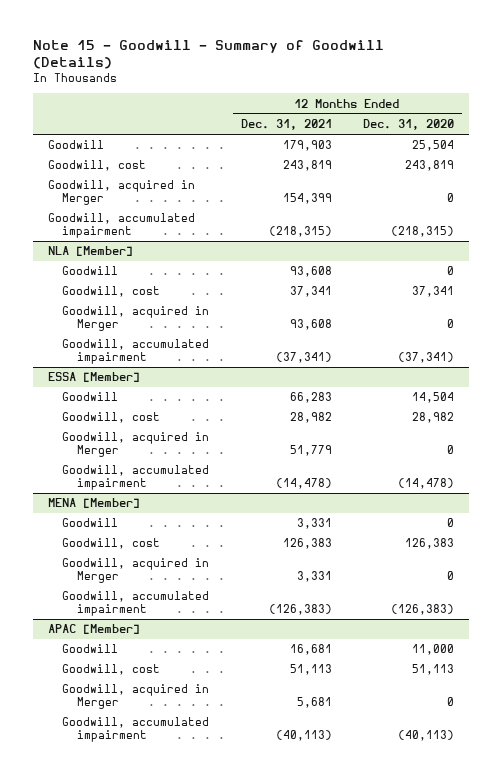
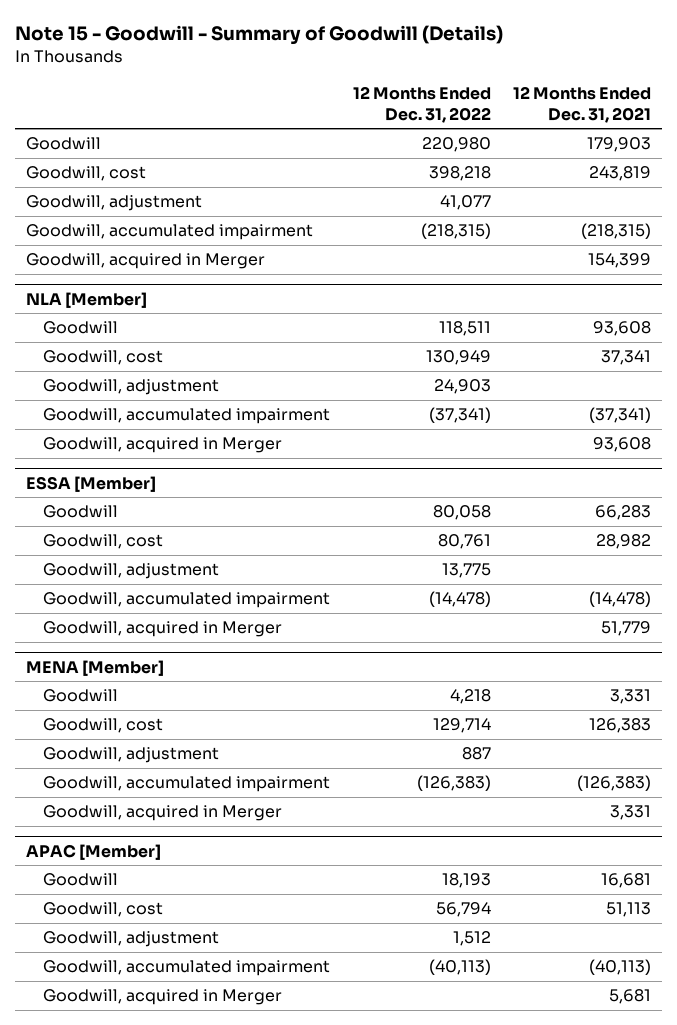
[362,119,454,131] Dec. 31, 2020 -> none
none -> [352,85,491,123] 12 Months Ended Dec. 31, 2022
none -> [26,195,203,212] Goodwill, adjustment
[48,180,196,206] Goodwill, acquired in Merger -> [26,253,266,270] Goodwill, acquired in Merger
none -> [43,379,220,396] Goodwill, adjustment
[62,306,210,332] Goodwill, acquired in Merger -> [43,437,283,454] Goodwill, acquired in Merger
none -> [43,563,220,580] Goodwill, adjustment
[62,432,210,458] Goodwill, acquired in Merger -> [43,621,283,638] Goodwill, acquired in Merger
none -> [43,747,220,764] Goodwill, adjustment
[62,558,210,584] Goodwill, acquired in Merger -> [43,805,283,822] Goodwill, acquired in Merger
none -> [43,931,220,948] Goodwill, adjustment
[62,684,210,710] Goodwill, acquired in Merger -> [43,989,283,1006] Goodwill, acquired in Merger

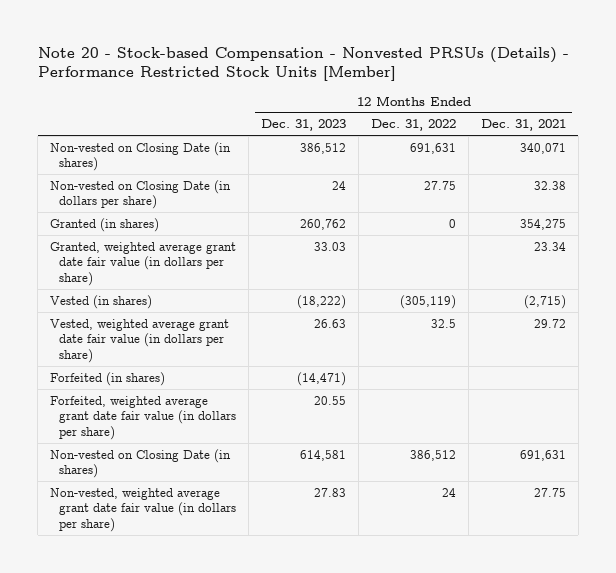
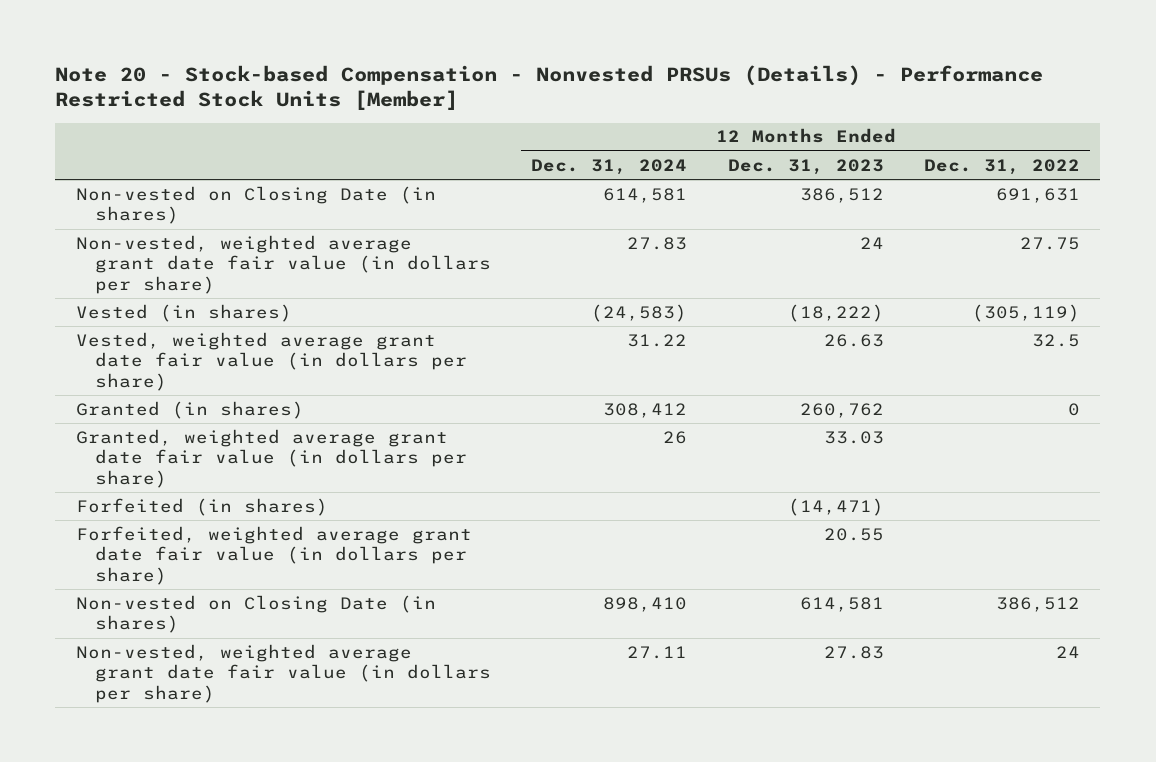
[480,119,566,132] Dec. 31, 2021 -> none
none -> [531,158,688,175] Dec. 31, 2024
[50,179,232,210] Non-vested on Closing Date (in dollars per share) -> [75,234,492,294] Non-vested, weighted average grant date fair value (in dollars per share)
[50,217,160,232] Granted (in shares) -> [75,400,304,419] Granted (in shares)
[50,241,237,287] Granted, weighted average grant date fair value (in dollars per share) -> [75,428,468,488] Granted, weighted average grant date fair value (in dollars per share)

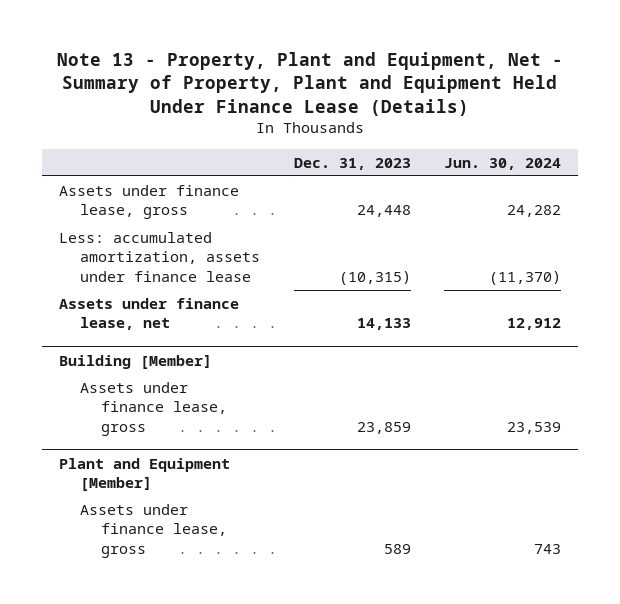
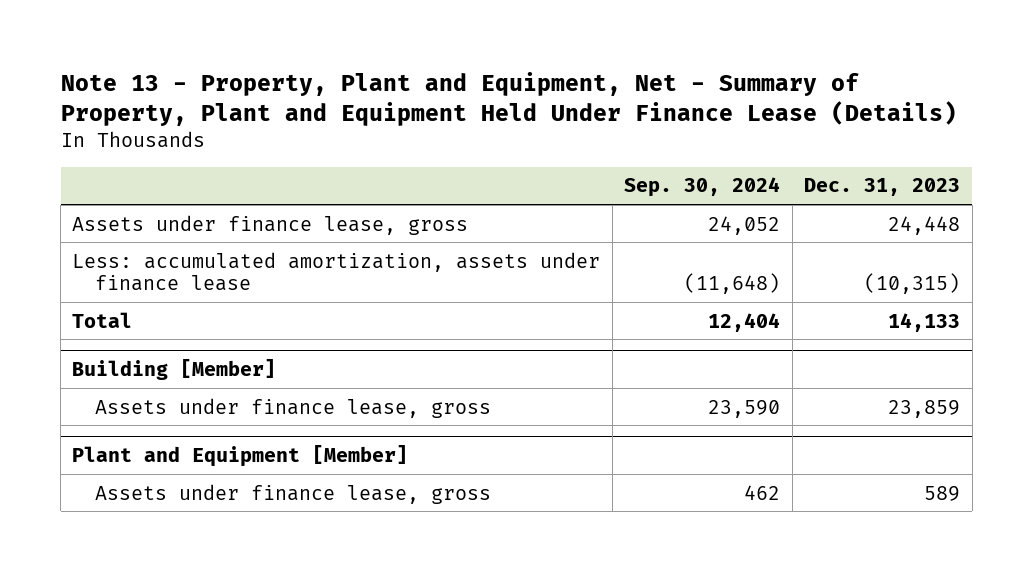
[444,157,562,170] Jun. 30, 2024 -> none
none -> [624,177,781,198] Sep. 30, 2024
[59,298,240,331] Assets under finance lease, net -> [72,311,133,328] Total

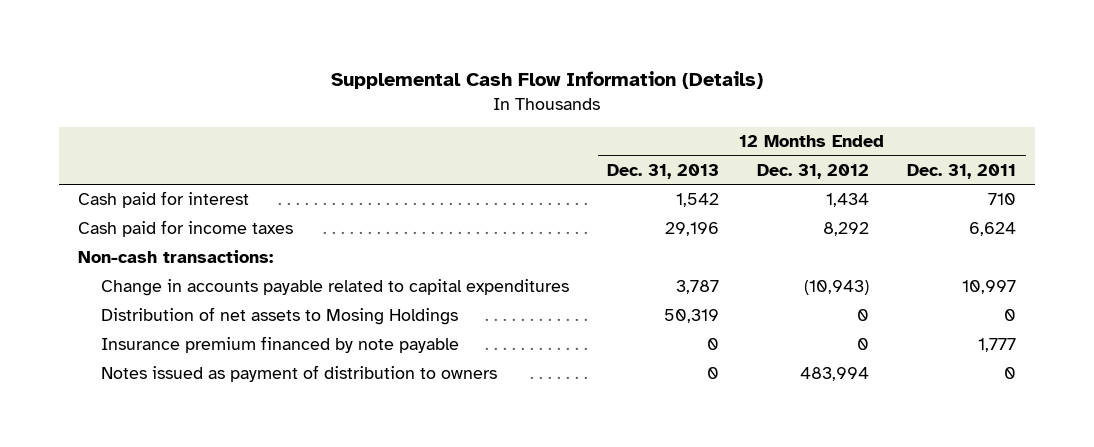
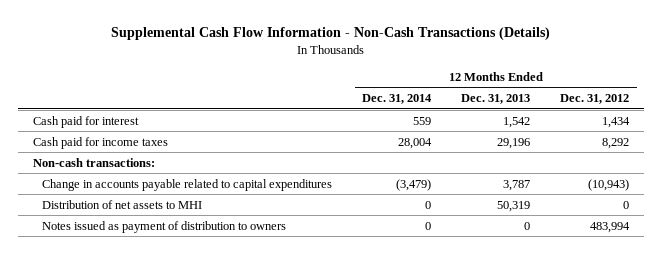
[330,70,763,89] Supplemental Cash Flow Information (Details) -> [111,26,551,40] Supplemental Cash Flow Information - Non-Cash Transactions (Details)
[907,163,1017,179] Dec. 31, 2011 -> none
none -> [362,94,433,105] Dec. 31, 2014
[101,336,460,354] Insurance premium financed by note payable -> none
[101,307,459,326] Distribution of net assets to Mosing Holdings -> [42,199,203,209] Distribution of net assets to MHI

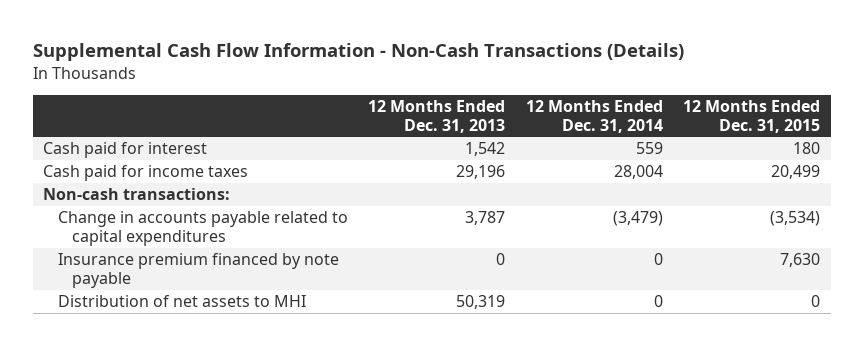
[560,94,630,105] Dec. 31, 2012 -> none
none -> [683,100,821,133] 12 Months Ended Dec. 31, 2015
none -> [57,253,339,288] Insurance premium financed by note payable
[42,220,287,233] Notes issued as payment of distribution to owners -> none

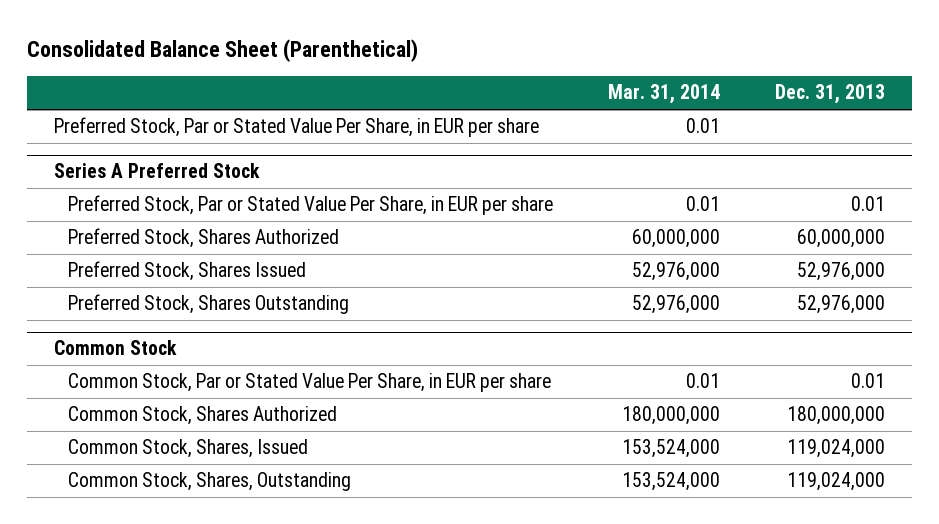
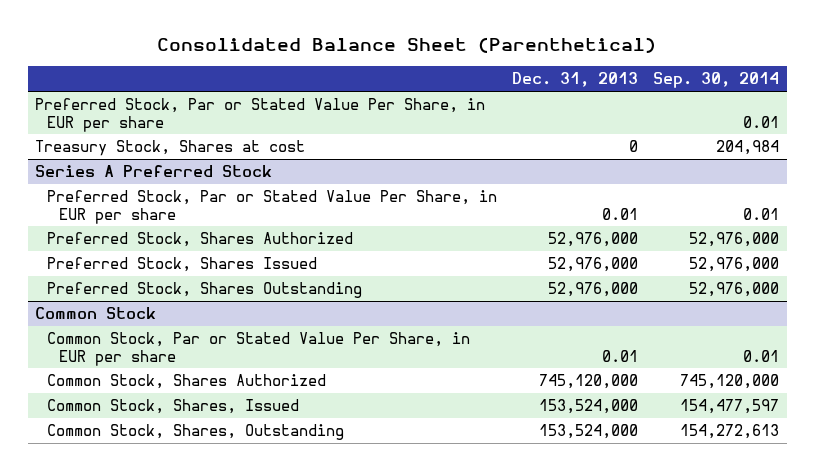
[607,84,720,105] Mar. 31, 2014 -> none
none -> [653,72,780,89] Sep. 30, 2014
none -> [35,140,306,157] Treasury Stock, Shares at cost
[796,229,885,249] 60,000,000 -> [548,232,639,248] 52,976,000
[786,406,885,426] 180,000,000 -> [539,374,639,390] 745,120,000
[786,439,885,459] 119,024,000 -> [539,399,639,415] 153,524,000
[786,472,885,492] 119,024,000 -> [539,424,639,440] 153,524,000

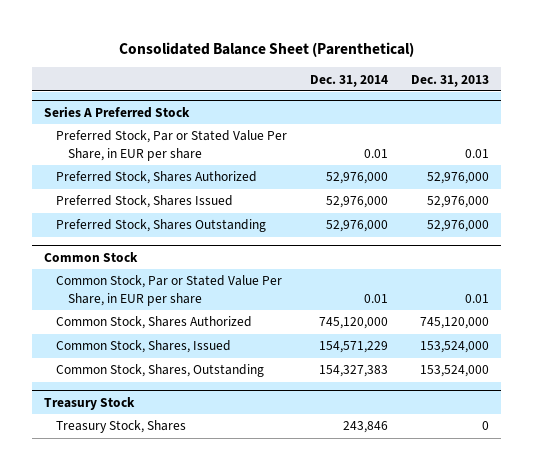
[653,72,780,89] Sep. 30, 2014 -> none
none -> [310,74,389,87] Dec. 31, 2014
[35,98,486,132] Preferred Stock, Par or Stated Value Per Share, in EUR per share -> none
[35,140,306,157] Treasury Stock, Shares at cost -> none
none -> [43,397,135,411] Treasury Stock
none -> [56,420,187,434] Treasury Stock, Shares

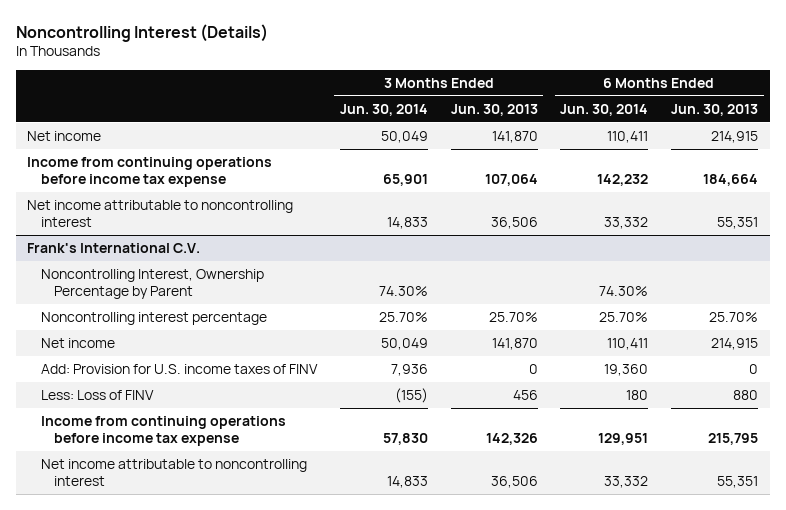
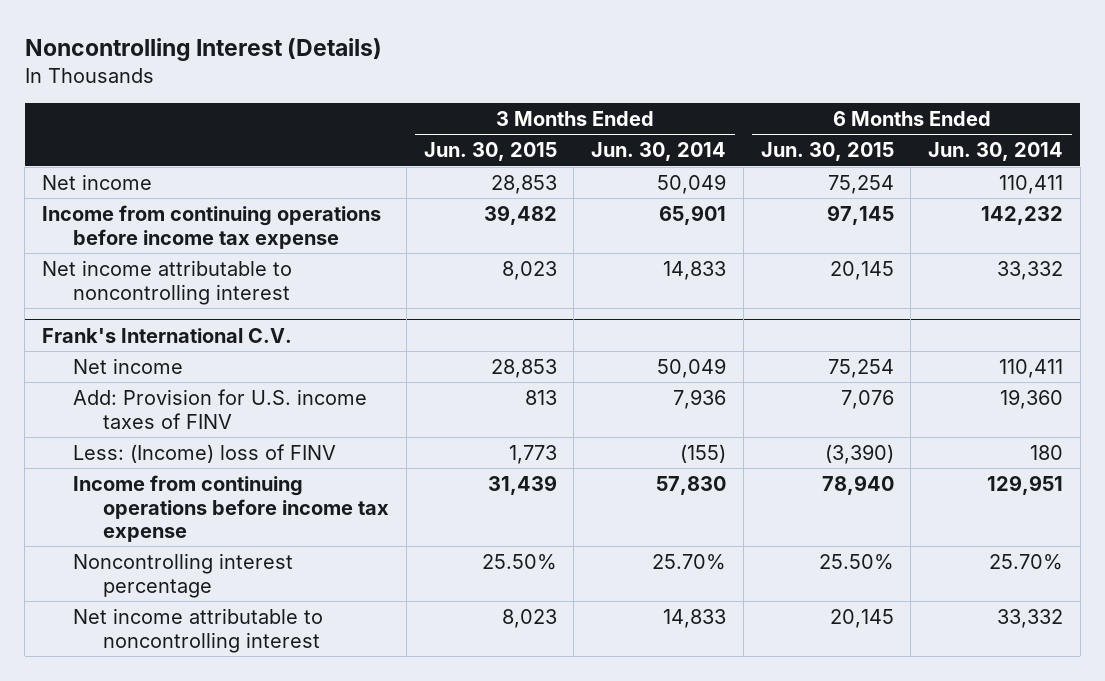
[450,103,538,116] Jun. 30, 2013 -> none
[671,103,759,116] Jun. 30, 2013 -> none
none -> [423,142,557,162] Jun. 30, 2015
none -> [760,142,894,162] Jun. 30, 2015
[40,268,264,299] Noncontrolling Interest, Ownership Percentage by Parent -> none
[40,389,154,400] Less: Loss of FINV -> [72,444,336,464] Less: (Income) loss of FINV
[40,311,267,325] Noncontrolling interest percentage -> [72,553,293,598] Noncontrolling interest percentage

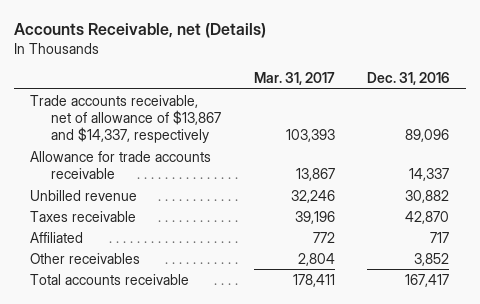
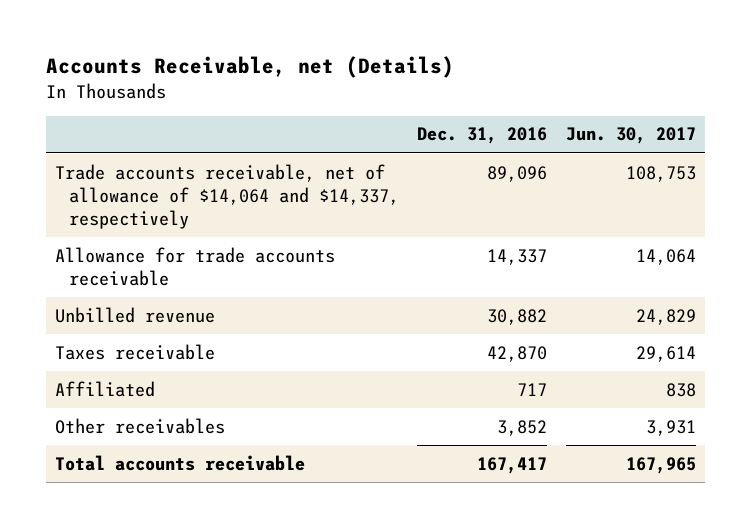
[253,72,335,86] Mar. 31, 2017 -> none
none -> [565,127,696,145] Jun. 30, 2017
[30,94,222,144] Trade accounts receivable, net of allowance of $13,867 and $14,337, respectively -> [54,163,400,230] Trade accounts receivable, net of allowance of $14,064 and $14,337, respectively

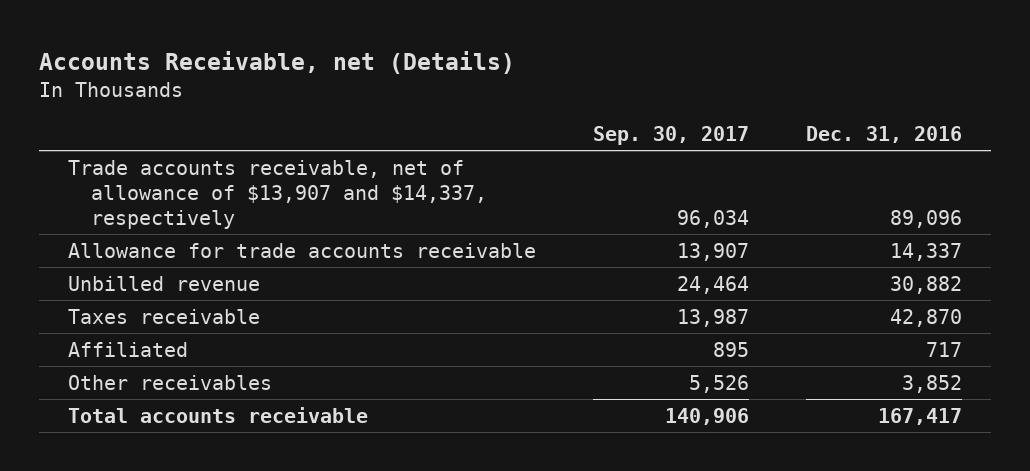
[565,127,696,145] Jun. 30, 2017 -> none
none -> [593,126,750,146] Sep. 30, 2017
[54,163,400,230] Trade accounts receivable, net of allowance of $14,064 and $14,337, respectively -> [68,159,487,229] Trade accounts receivable, net of allowance of $13,907 and $14,337, respectively

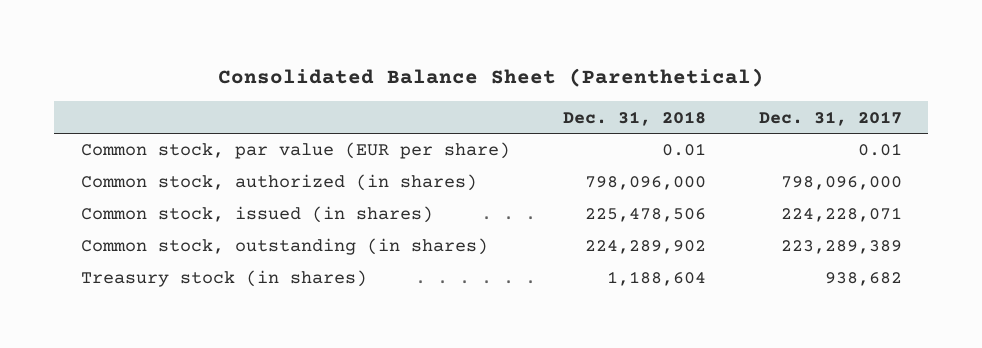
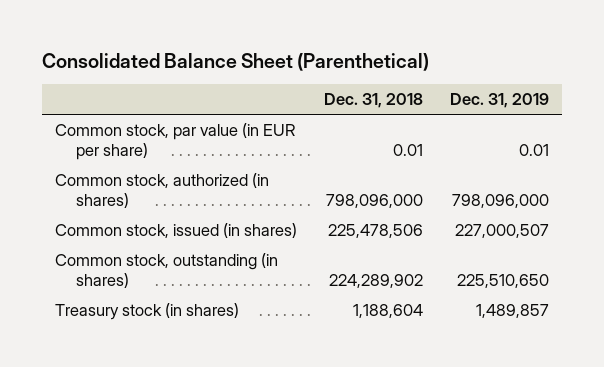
[758,110,902,126] Dec. 31, 2017 -> none
none -> [449,93,549,109] Dec. 31, 2019
[80,142,510,160] Common stock, par value (EUR per share) -> [55,123,296,160] Common stock, par value (in EUR per share)

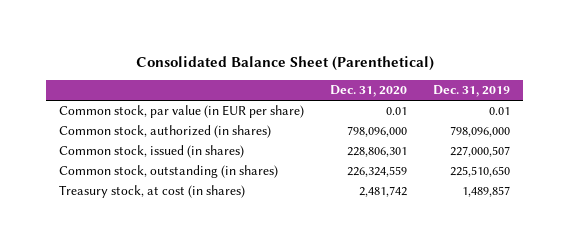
[324,93,424,109] Dec. 31, 2018 -> none
none -> [330,85,408,98] Dec. 31, 2020
[55,303,240,321] Treasury stock (in shares) -> [59,185,246,199] Treasury stock, at cost (in shares)

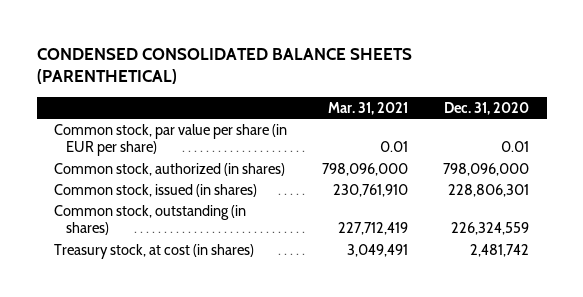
[135,55,434,71] Consolidated Balance Sheet (Parenthetical) -> [36,47,412,85] CONDENSED CONSOLIDATED BALANCE SHEETS (PARENTHETICAL)
[433,85,511,98] Dec. 31, 2019 -> none
none -> [328,101,409,115] Mar. 31, 2021
[59,105,305,119] Common stock, par value (in EUR per share) -> [54,123,288,157] Common stock, par value per share (in EUR per share)

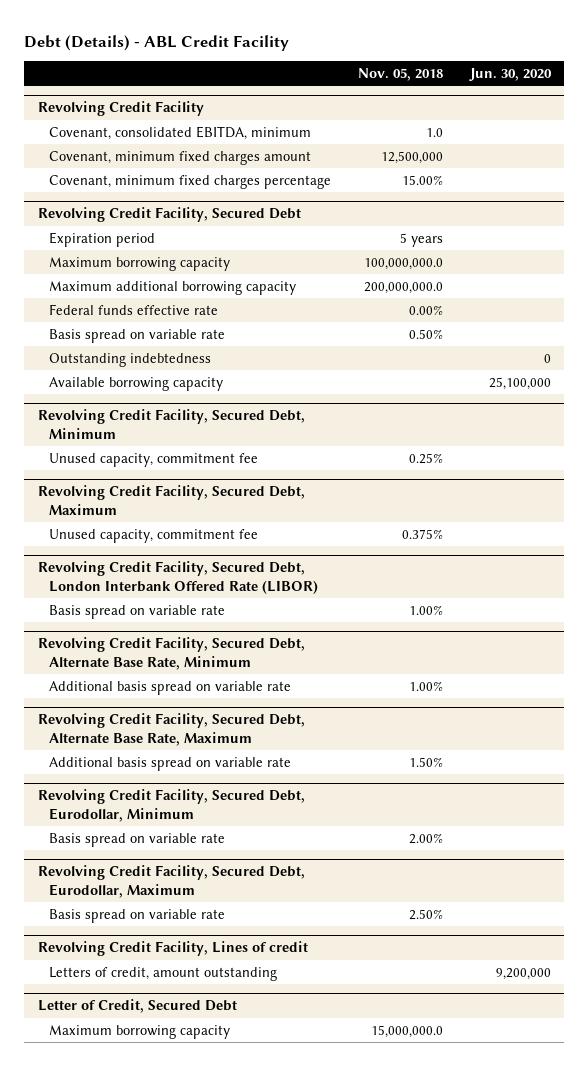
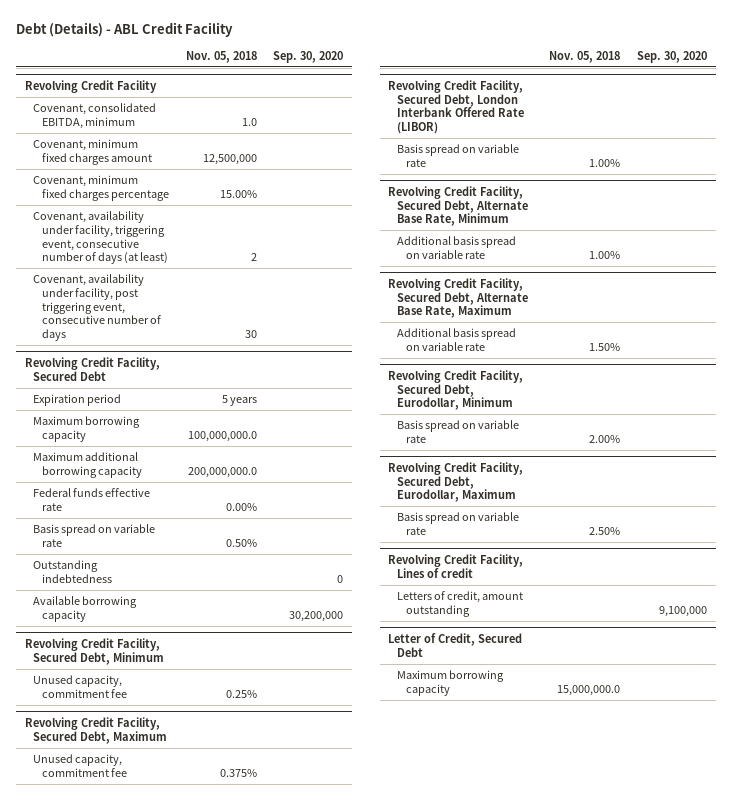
[468,68,552,82] Jun. 30, 2020 -> none
none -> [273,50,344,63] Sep. 30, 2020
none -> [33,211,168,265] Covenant, availability under facility, triggering event, consecutive number of days (at least)
none -> [33,274,161,342] Covenant, availability under facility, post triggering event, consecutive number of days

